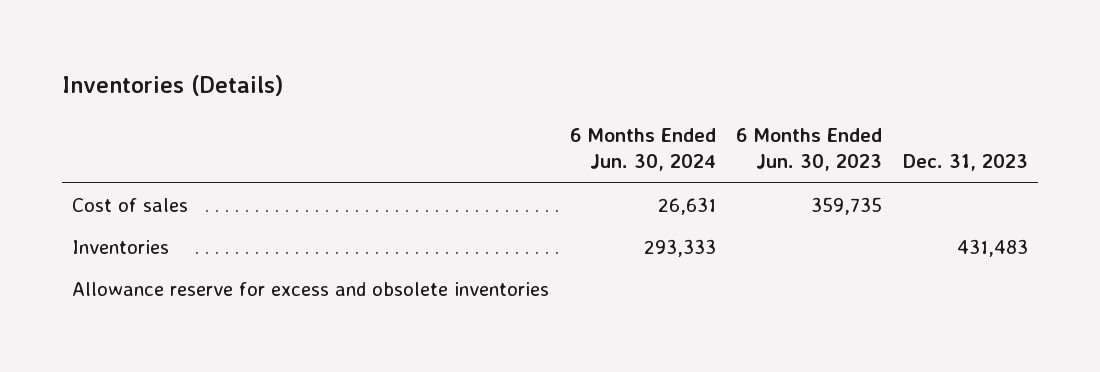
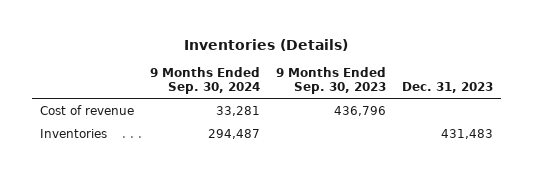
[569,127,716,172] 6 Months Ended Jun. 30, 2024 -> none
[736,127,883,172] 6 Months Ended Jun. 30, 2023 -> none
none -> [149,67,260,95] 9 Months Ended Sep. 30, 2024
none -> [275,67,386,95] 9 Months Ended Sep. 30, 2023
[72,198,189,213] Cost of sales -> [39,104,134,115] Cost of revenue
[72,282,550,297] Allowance reserve for excess and obsolete inventories -> none

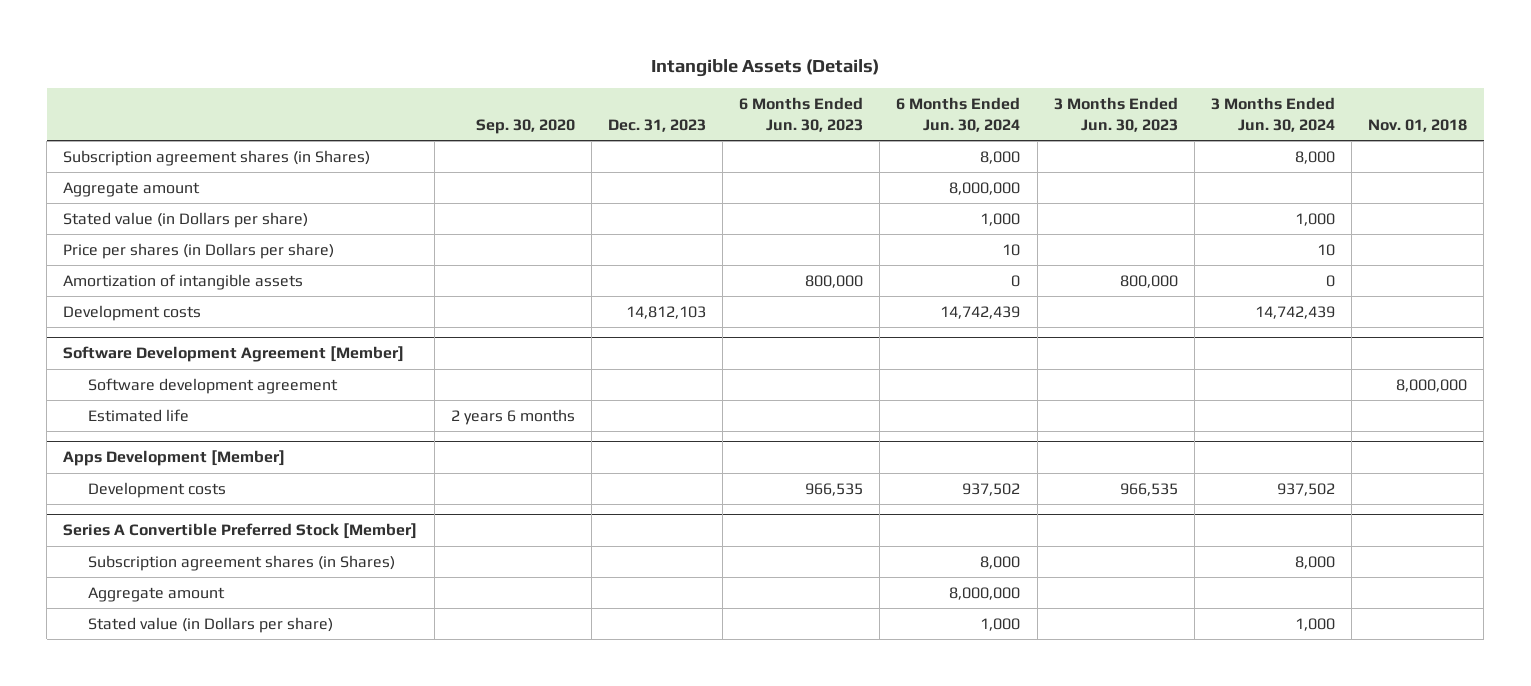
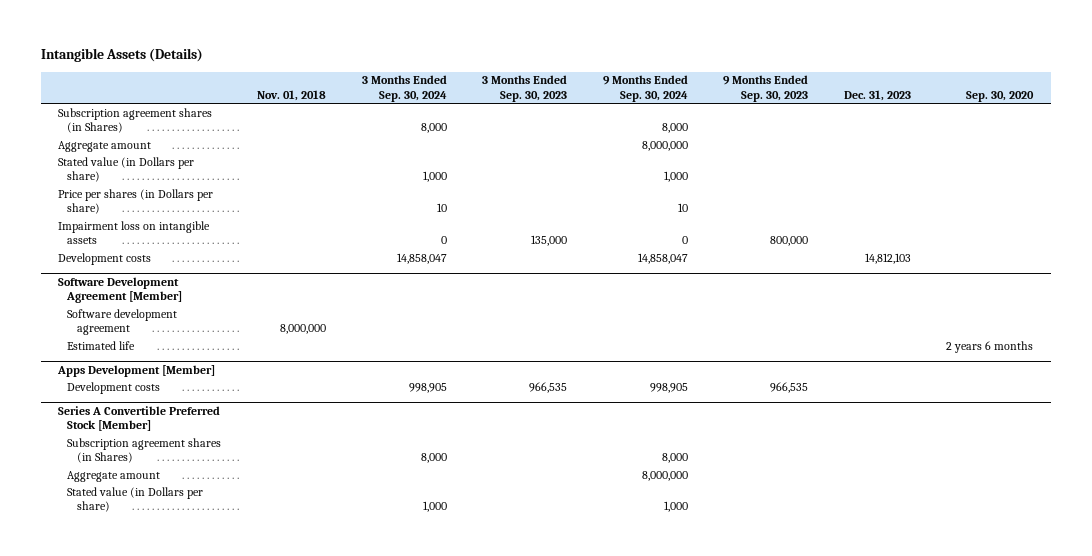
[739,97,864,133] 6 Months Ended Jun. 30, 2023 -> none
[896,97,1021,133] 6 Months Ended Jun. 30, 2024 -> none
[1053,97,1178,133] 3 Months Ended Jun. 30, 2023 -> none
[1210,97,1335,133] 3 Months Ended Jun. 30, 2024 -> none
none -> [361,75,447,102] 3 Months Ended Sep. 30, 2024
none -> [482,75,568,102] 3 Months Ended Sep. 30, 2023
none -> [602,75,688,102] 9 Months Ended Sep. 30, 2024
none -> [723,75,809,102] 9 Months Ended Sep. 30, 2023
[63,273,304,290] Amortization of intangible assets -> [58,220,211,245] Impairment loss on intangible assets

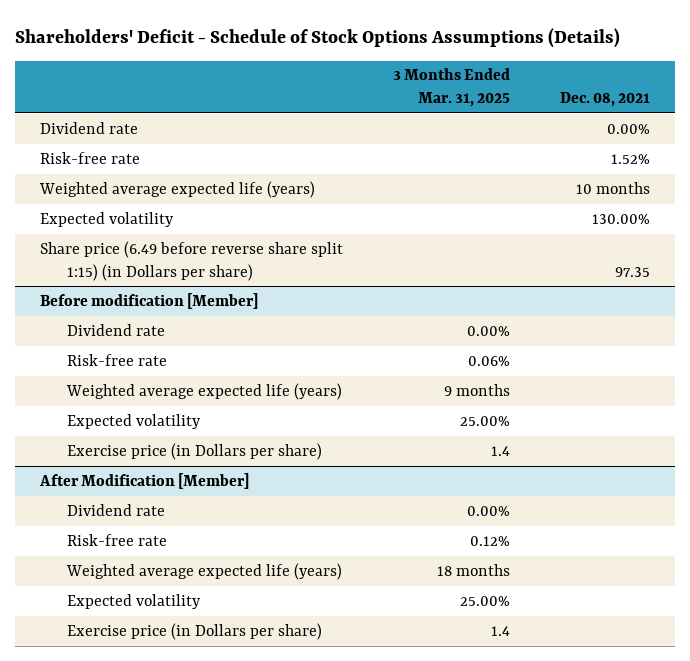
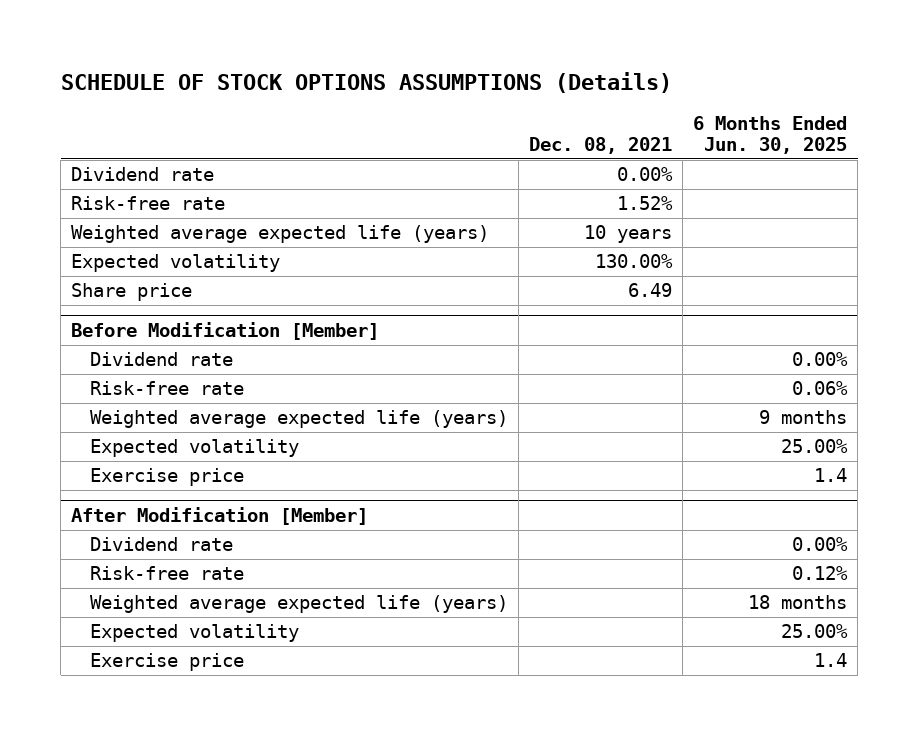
[14,27,620,48] Shareholders' Deficit - Schedule of Stock Options Assumptions (Details) -> [60,71,672,93] SCHEDULE OF STOCK OPTIONS ASSUMPTIONS (Details)
[392,68,510,108] 3 Months Ended Mar. 31, 2025 -> none
none -> [693,115,848,155] 6 Months Ended Jun. 30, 2025
[575,181,650,194] 10 months -> [584,225,673,244] 10 years
[39,240,343,281] Share price (6.49 before reverse share split 1:15) (in Dollars per share) -> none
none -> [71,283,193,302] Share price
[39,292,258,309] Before modification [Member] -> [71,322,380,341] Before Modification [Member]
[67,442,323,460] Exercise price (in Dollars per share) -> [90,468,245,487] Exercise price
[67,622,323,640] Exercise price (in Dollars per share) -> [90,653,245,672] Exercise price

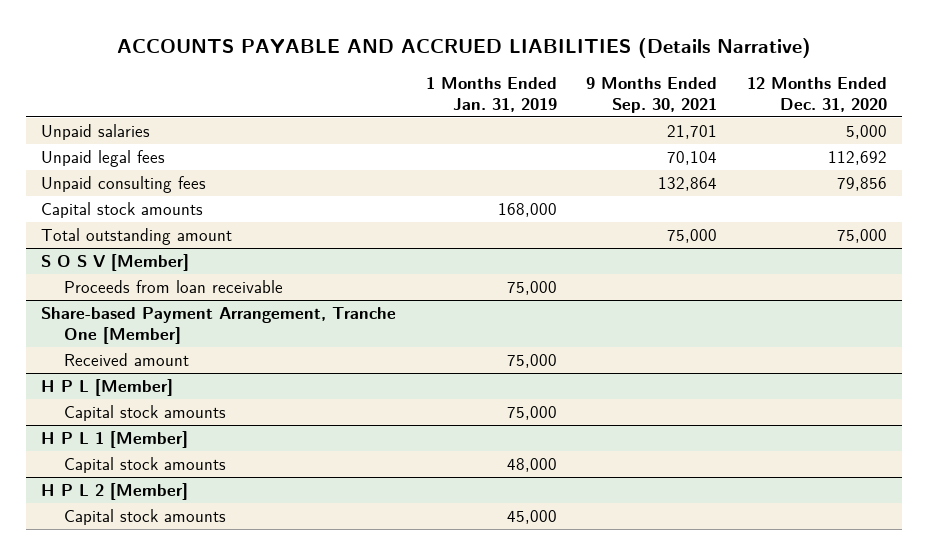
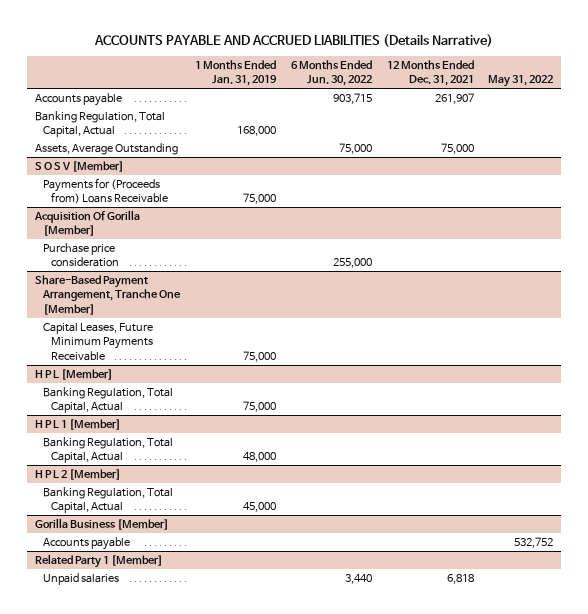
[586,77,718,113] 9 Months Ended Sep. 30, 2021 -> none
[747,77,888,112] 12 Months Ended Dec. 31, 2020 -> none
none -> [290,60,372,87] 6 Months Ended Jun. 30, 2022
none -> [386,60,474,87] 12 Months Ended Dec. 31, 2021
none -> [488,75,554,88] May 31, 2022
[40,124,150,141] Unpaid salaries -> none
[40,150,165,168] Unpaid legal fees -> none
[40,176,206,194] Unpaid consulting fees -> none
none -> [34,93,122,107] Accounts payable
[40,202,203,219] Capital stock amounts -> [34,111,165,138] Banking Regulation, Total Capital, Actual
[40,228,232,246] Total outstanding amount -> [34,143,178,156] Assets, Average Outstanding
[63,280,283,294] Proceeds from loan receivable -> [42,178,168,205] Payments for (Proceeds from) Loans Receivable
none -> [33,210,140,237] Acquisition Of Gorilla [Member]
none -> [42,243,119,268] Purchase price consideration
[40,307,396,344] Share-based Payment Arrangement, Tranche One [Member] -> [34,275,181,315] Share-Based Payment Arrangement, Tranche One [Member]
[63,353,189,367] Received amount -> [42,323,153,361] Capital Leases, Future Minimum Payments Receivable
[63,405,226,422] Capital stock amounts -> [42,387,173,414] Banking Regulation, Total Capital, Actual
[63,457,226,474] Capital stock amounts -> [42,437,173,464] Banking Regulation, Total Capital, Actual
[63,509,226,526] Capital stock amounts -> [42,487,173,514] Banking Regulation, Total Capital, Actual
none -> [34,518,169,531] Gorilla Business [Member]
none -> [42,537,130,551] Accounts payable
none -> [34,554,163,569] Related Party 1 [Member]
none -> [42,573,119,586] Unpaid salaries

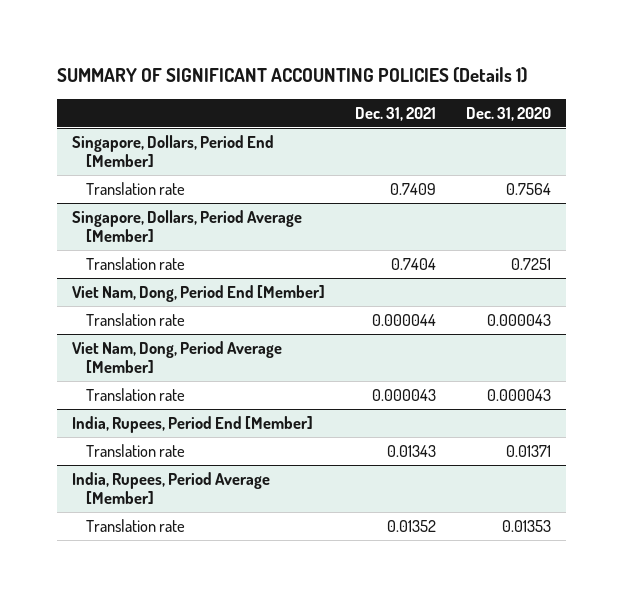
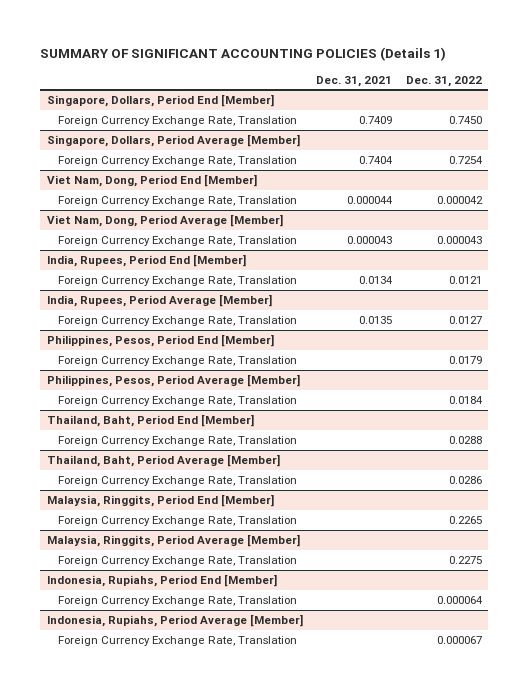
[466,106,552,121] Dec. 31, 2020 -> none
none -> [405,75,482,87] Dec. 31, 2022
[85,181,185,195] Translation rate -> [57,115,297,126] Foreign Currency Exchange Rate, Translation
[85,256,185,270] Translation rate -> [57,155,297,166] Foreign Currency Exchange Rate, Translation
[85,312,185,326] Translation rate -> [57,195,297,206] Foreign Currency Exchange Rate, Translation
[85,387,185,401] Translation rate -> [57,235,297,246] Foreign Currency Exchange Rate, Translation
[85,443,185,457] Translation rate -> [57,275,297,286] Foreign Currency Exchange Rate, Translation
[386,444,436,457] 0.01343 -> [359,275,394,284] 0.0134
[85,518,185,532] Translation rate -> [57,315,297,326] Foreign Currency Exchange Rate, Translation
[386,519,436,532] 0.01352 -> [359,315,393,324] 0.0135
none -> [46,333,274,347] Philippines, Pesos, Period End [Member]
none -> [57,355,297,366] Foreign Currency Exchange Rate, Translation
none -> [46,373,300,387] Philippines, Pesos, Period Average [Member]
none -> [57,395,297,406] Foreign Currency Exchange Rate, Translation
none -> [46,413,254,427] Thailand, Baht, Period End [Member]
none -> [57,435,297,446] Foreign Currency Exchange Rate, Translation
none -> [46,453,280,467] Thailand, Baht, Period Average [Member]
none -> [57,475,297,486] Foreign Currency Exchange Rate, Translation
none -> [46,493,274,507] Malaysia, Ringgits, Period End [Member]
none -> [57,515,297,526] Foreign Currency Exchange Rate, Translation
none -> [46,533,300,547] Malaysia, Ringgits, Period Average [Member]
none -> [57,555,297,566] Foreign Currency Exchange Rate, Translation
none -> [46,573,277,587] Indonesia, Rupiahs, Period End [Member]
none -> [57,595,297,606] Foreign Currency Exchange Rate, Translation
none -> [46,613,303,627] Indonesia, Rupiahs, Period Average [Member]
none -> [57,635,297,646] Foreign Currency Exchange Rate, Translation

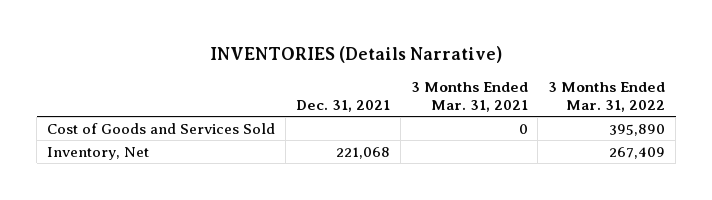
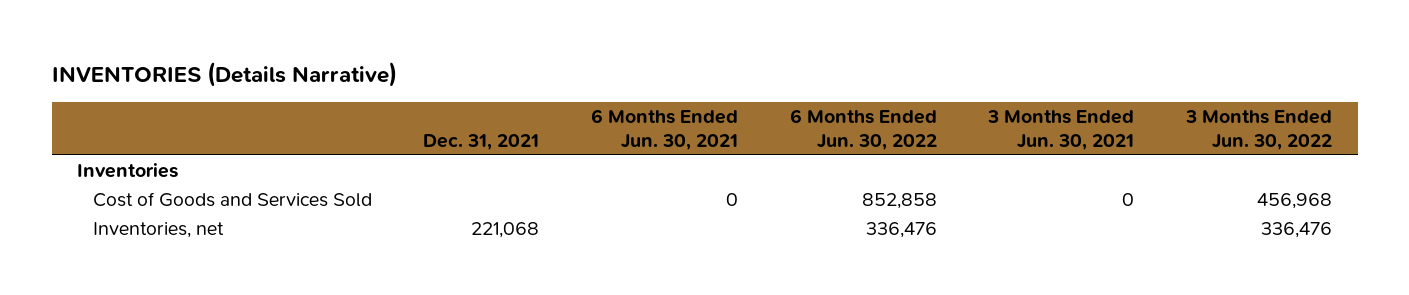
[410,81,528,113] 3 Months Ended Mar. 31, 2021 -> none
[548,81,666,113] 3 Months Ended Mar. 31, 2022 -> none
none -> [590,108,738,150] 6 Months Ended Jun. 30, 2021
none -> [789,108,937,150] 6 Months Ended Jun. 30, 2022
none -> [987,109,1135,150] 3 Months Ended Jun. 30, 2021
none -> [1184,109,1332,150] 3 Months Ended Jun. 30, 2022
none -> [77,163,179,179] Inventories
[47,146,150,160] Inventory, Net -> [92,222,224,239] Inventories, net

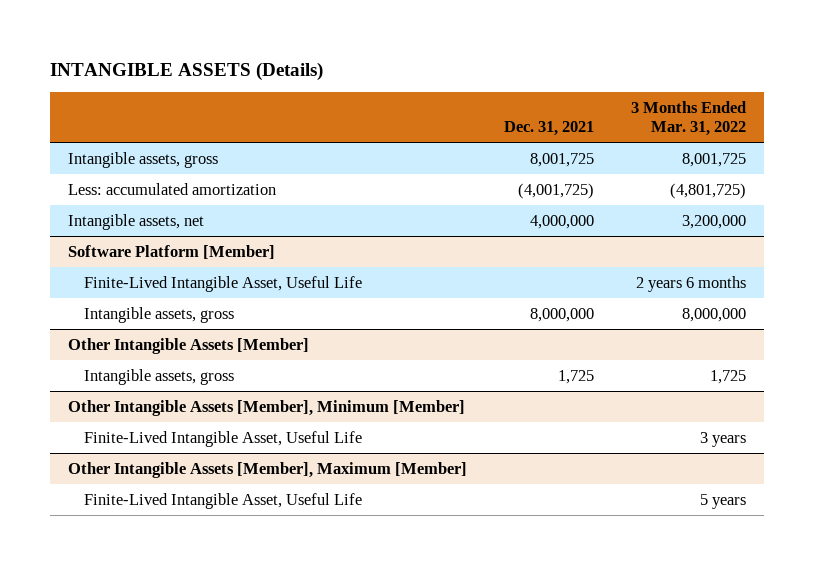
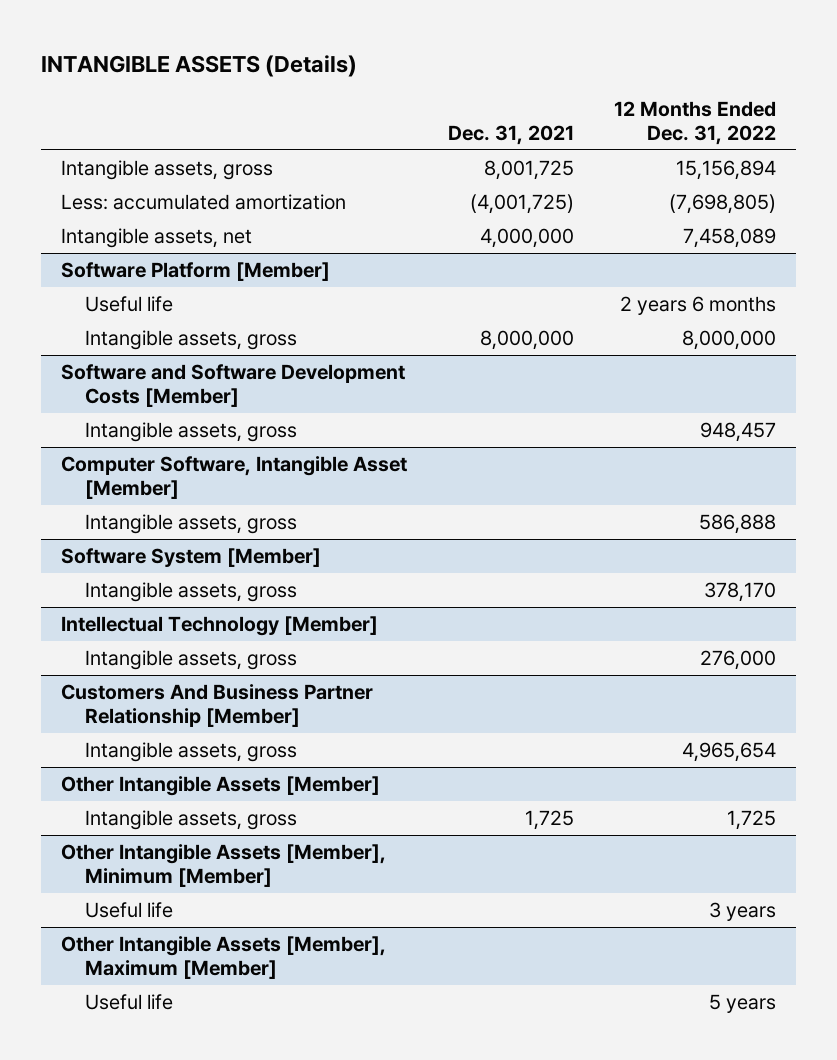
[630,100,746,137] 3 Months Ended Mar. 31, 2022 -> none
none -> [614,100,777,145] 12 Months Ended Dec. 31, 2022
[83,275,362,292] Finite-Lived Intangible Asset, Useful Life -> [85,296,174,313] Useful life
none -> [61,364,406,408] Software and Software Development Costs [Member]
none -> [85,422,298,443] Intangible assets, gross
none -> [61,456,408,500] Computer Software, Intangible Asset [Member]
none -> [85,514,298,535] Intangible assets, gross
none -> [61,548,322,568] Software System [Member]
none -> [85,582,298,603] Intangible assets, gross
none -> [61,616,379,637] Intellectual Technology [Member]
none -> [85,650,298,671] Intangible assets, gross
none -> [61,684,374,728] Customers And Business Partner Relationship [Member]
none -> [85,742,298,763] Intangible assets, gross
[83,430,362,447] Finite-Lived Intangible Asset, Useful Life -> [85,902,174,919] Useful life
[83,492,362,509] Finite-Lived Intangible Asset, Useful Life -> [85,994,174,1011] Useful life

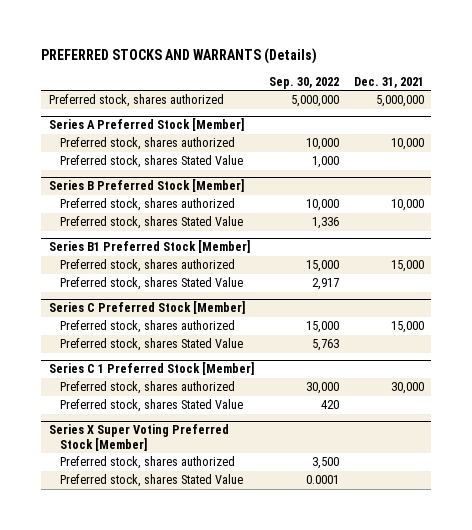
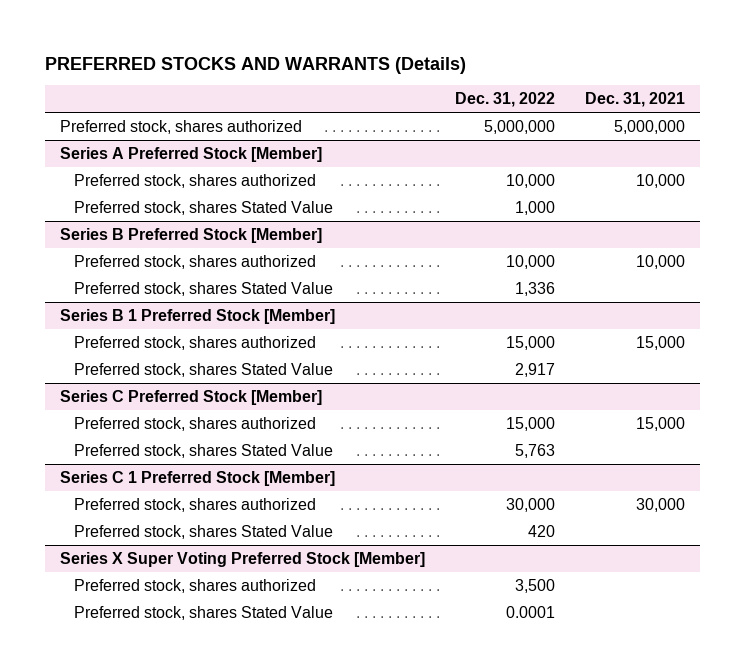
[268,76,339,89] Sep. 30, 2022 -> none
none -> [455,92,556,108] Dec. 31, 2022
[48,240,250,254] Series B1 Preferred Stock [Member] -> [60,308,336,324] Series B 1 Preferred Stock [Member]

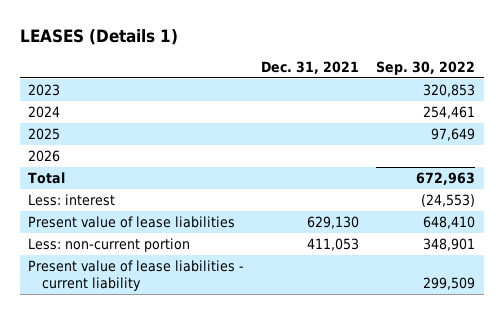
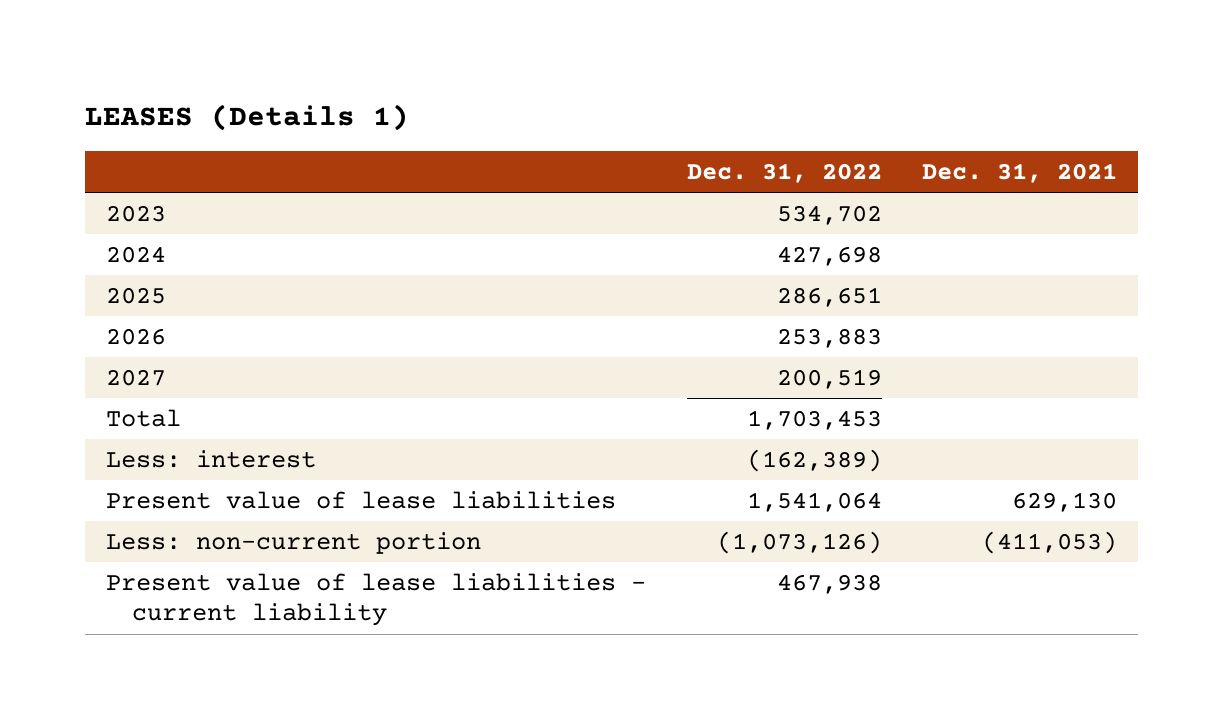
[376,60,476,75] Sep. 30, 2022 -> none
none -> [686,163,882,184] Dec. 31, 2022
none -> [105,369,166,387] 2027
[307,237,360,251] 411,053 -> [982,531,1118,555] (411,053)

